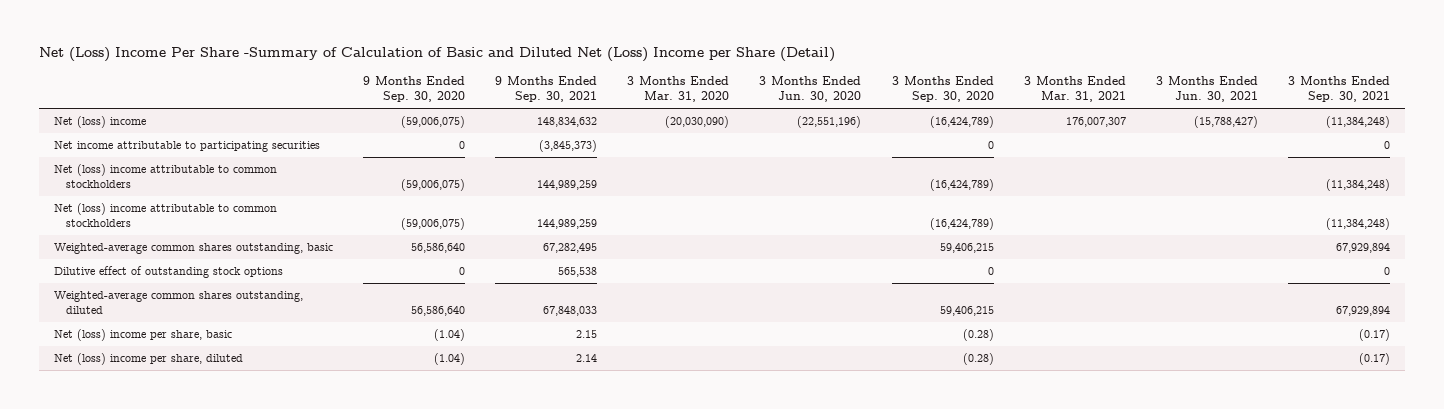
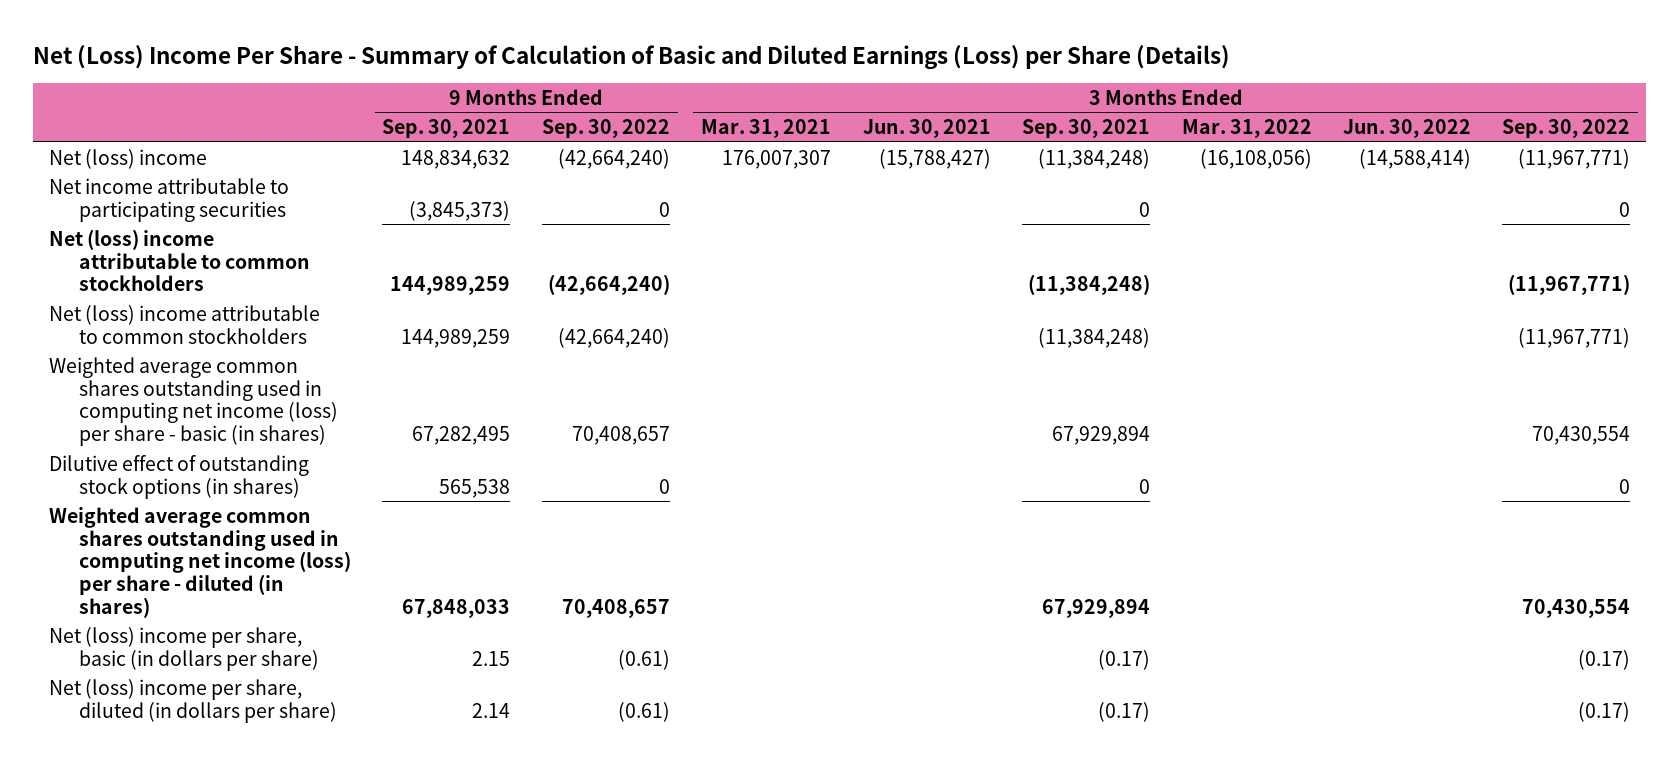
[38,47,835,63] Net (Loss) Income Per Share -Summary of Calculation of Basic and Diluted Net (Loss) Income per Share (Detail) -> [33,44,1231,70] Net (Loss) Income Per Share - Summary of Calculation of Basic and Diluted Earnings (Loss) per Share (Details)
[363,76,466,103] 9 Months Ended Sep. 30, 2020 -> none
[627,76,730,103] 3 Months Ended Mar. 31, 2020 -> none
[759,76,862,103] 3 Months Ended Jun. 30, 2020 -> none
[891,76,994,103] 3 Months Ended Sep. 30, 2020 -> none
none -> [541,119,670,139] Sep. 30, 2022
none -> [1181,119,1312,139] Mar. 31, 2022
none -> [1342,119,1471,139] Jun. 30, 2022
none -> [1502,119,1631,139] Sep. 30, 2022
[53,243,333,255] Weighted-average common shares outstanding, basic -> [49,356,338,447] Weighted average common shares outstanding used in computing net income (loss) per share - basic (in shares)
[53,266,283,279] Dilutive effect of outstanding stock options -> [49,454,310,499] Dilutive effect of outstanding stock options (in shares)
[53,291,303,315] Weighted-average common shares outstanding, diluted -> [49,506,351,618] Weighted average common shares outstanding used in computing net income (loss) per share - diluted (in shares)
[53,329,232,342] Net (loss) income per share, basic -> [49,626,319,671] Net (loss) income per share, basic (in dollars per share)
[53,353,243,366] Net (loss) income per share, diluted -> [49,678,337,723] Net (loss) income per share, diluted (in dollars per share)

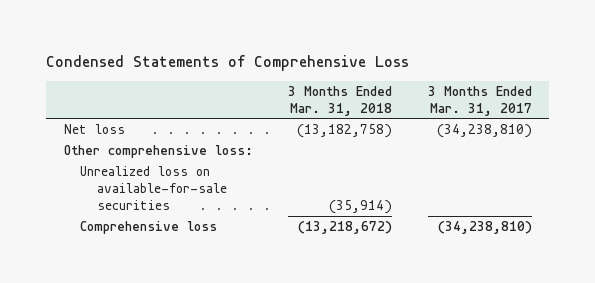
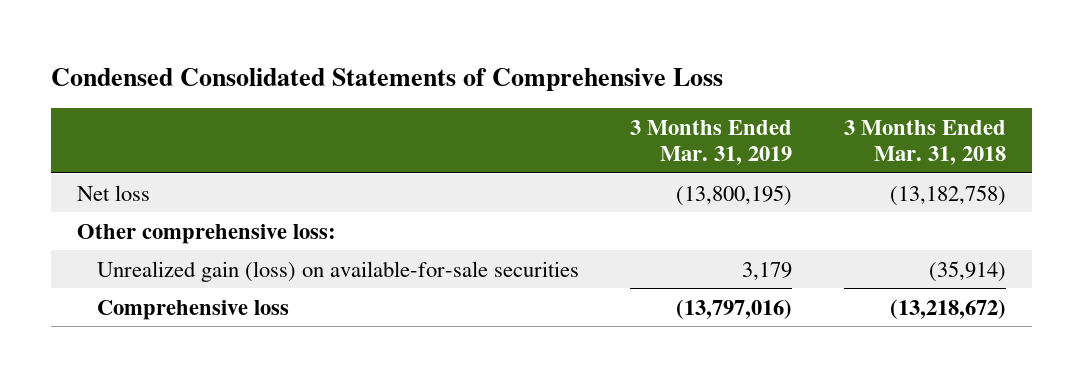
[46,55,410,72] Condensed Statements of Comprehensive Loss -> [50,67,723,91] Condensed Consolidated Statements of Comprehensive Loss
[427,85,532,116] 3 Months Ended Mar. 31, 2017 -> none
none -> [630,119,793,165] 3 Months Ended Mar. 31, 2019
[80,166,227,211] Unrealized loss on available-for-sale securities -> [96,260,579,282] Unrealized gain (loss) on available-for-sale securities

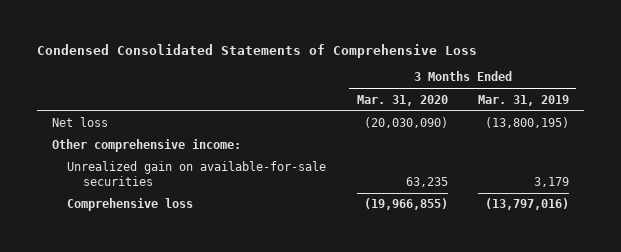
[844,119,1007,165] 3 Months Ended Mar. 31, 2018 -> none
none -> [356,94,448,106] Mar. 31, 2020
[76,223,336,244] Other comprehensive loss: -> [52,139,242,153] Other comprehensive income:
[96,260,579,282] Unrealized gain (loss) on available-for-sale securities -> [67,161,327,187] Unrealized gain on available-for-sale securities

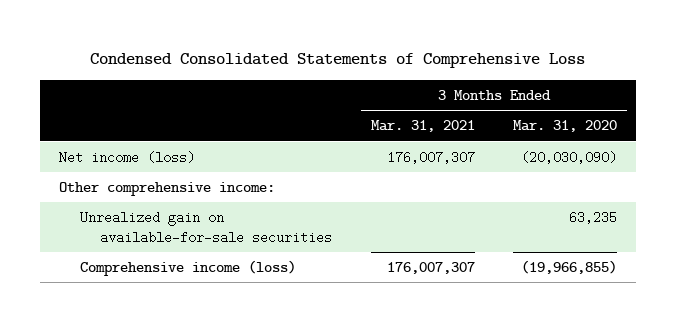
[477,94,569,106] Mar. 31, 2019 -> none
none -> [370,120,475,133] Mar. 31, 2021
[52,117,109,128] Net loss -> [59,151,196,165] Net income (loss)
[67,198,194,212] Comprehensive loss -> [79,260,296,277] Comprehensive income (loss)

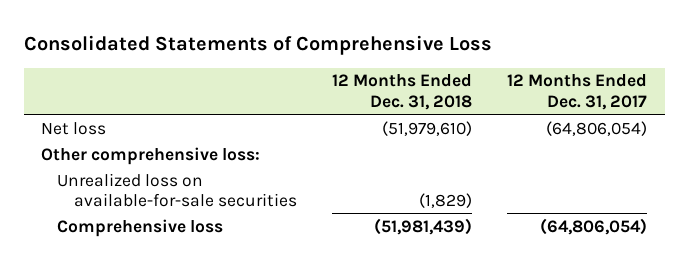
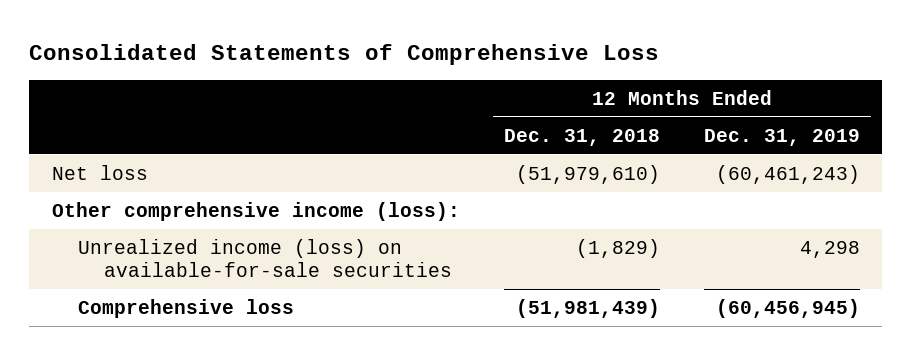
[507,74,648,110] 12 Months Ended Dec. 31, 2017 -> none
none -> [703,128,860,146] Dec. 31, 2019
[41,146,261,165] Other comprehensive loss: -> [51,202,460,222] Other comprehensive income (loss):
[57,172,297,207] Unrealized loss on available-for-sale securities -> [77,239,453,278] Unrealized income (loss) on available-for-sale securities

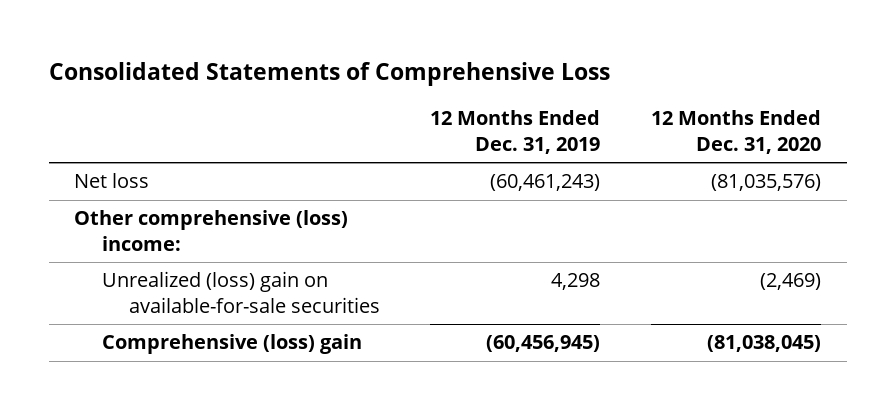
[503,128,660,146] Dec. 31, 2018 -> none
none -> [651,110,822,154] 12 Months Ended Dec. 31, 2020
[51,202,460,222] Other comprehensive income (loss): -> [74,210,349,251] Other comprehensive (loss) income:
[77,239,453,278] Unrealized income (loss) on available-for-sale securities -> [101,271,380,313] Unrealized (loss) gain on available-for-sale securities
[77,299,294,319] Comprehensive loss -> [101,334,362,355] Comprehensive (loss) gain

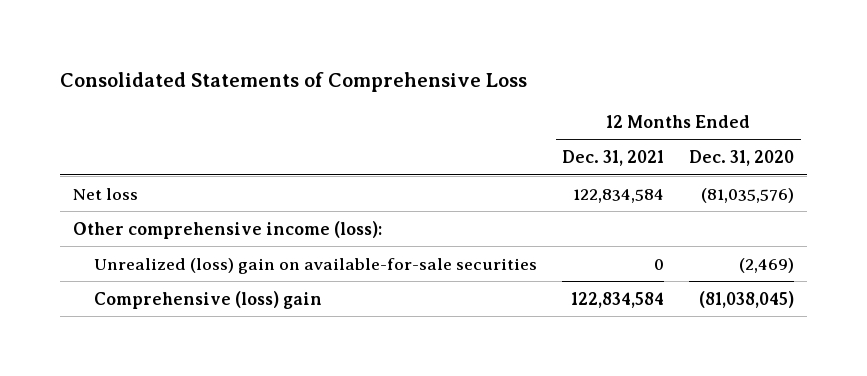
[430,110,601,154] 12 Months Ended Dec. 31, 2019 -> none
none -> [561,150,664,167] Dec. 31, 2021
[74,210,349,251] Other comprehensive (loss) income: -> [72,220,382,239] Other comprehensive income (loss):

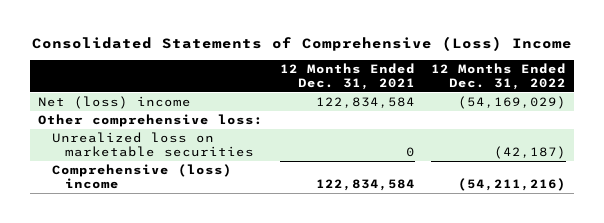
[60,72,528,93] Consolidated Statements of Comprehensive Loss -> [32,36,573,52] Consolidated Statements of Comprehensive (Loss) Income
[689,150,795,167] Dec. 31, 2020 -> none
none -> [431,62,567,91] 12 Months Ended Dec. 31, 2022
[72,187,138,200] Net loss -> [37,95,191,109] Net (loss) income
[72,220,382,239] Other comprehensive income (loss): -> [37,113,263,127] Other comprehensive loss:
[93,257,537,274] Unrealized (loss) gain on available-for-sale securities -> [51,131,255,158] Unrealized loss on marketable securities
[93,290,322,309] Comprehensive (loss) gain -> [51,163,232,190] Comprehensive (loss) income

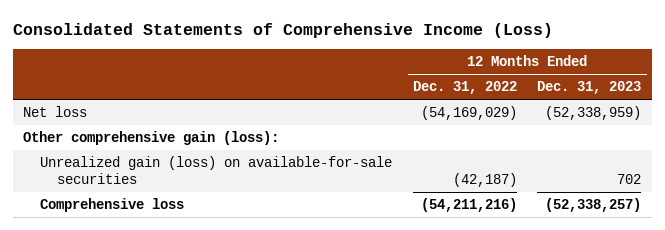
[32,36,573,52] Consolidated Statements of Comprehensive (Loss) Income -> [12,22,553,38] Consolidated Statements of Comprehensive Income (Loss)
[279,62,415,91] 12 Months Ended Dec. 31, 2021 -> none
none -> [537,81,642,95] Dec. 31, 2023
[37,95,191,109] Net (loss) income -> [23,106,88,118] Net loss
[37,113,263,127] Other comprehensive loss: -> [23,131,280,146] Other comprehensive gain (loss):
[51,131,255,158] Unrealized loss on marketable securities -> [40,156,393,185] Unrealized gain (loss) on available-for-sale securities
[51,163,232,190] Comprehensive (loss) income -> [40,198,185,213] Comprehensive loss

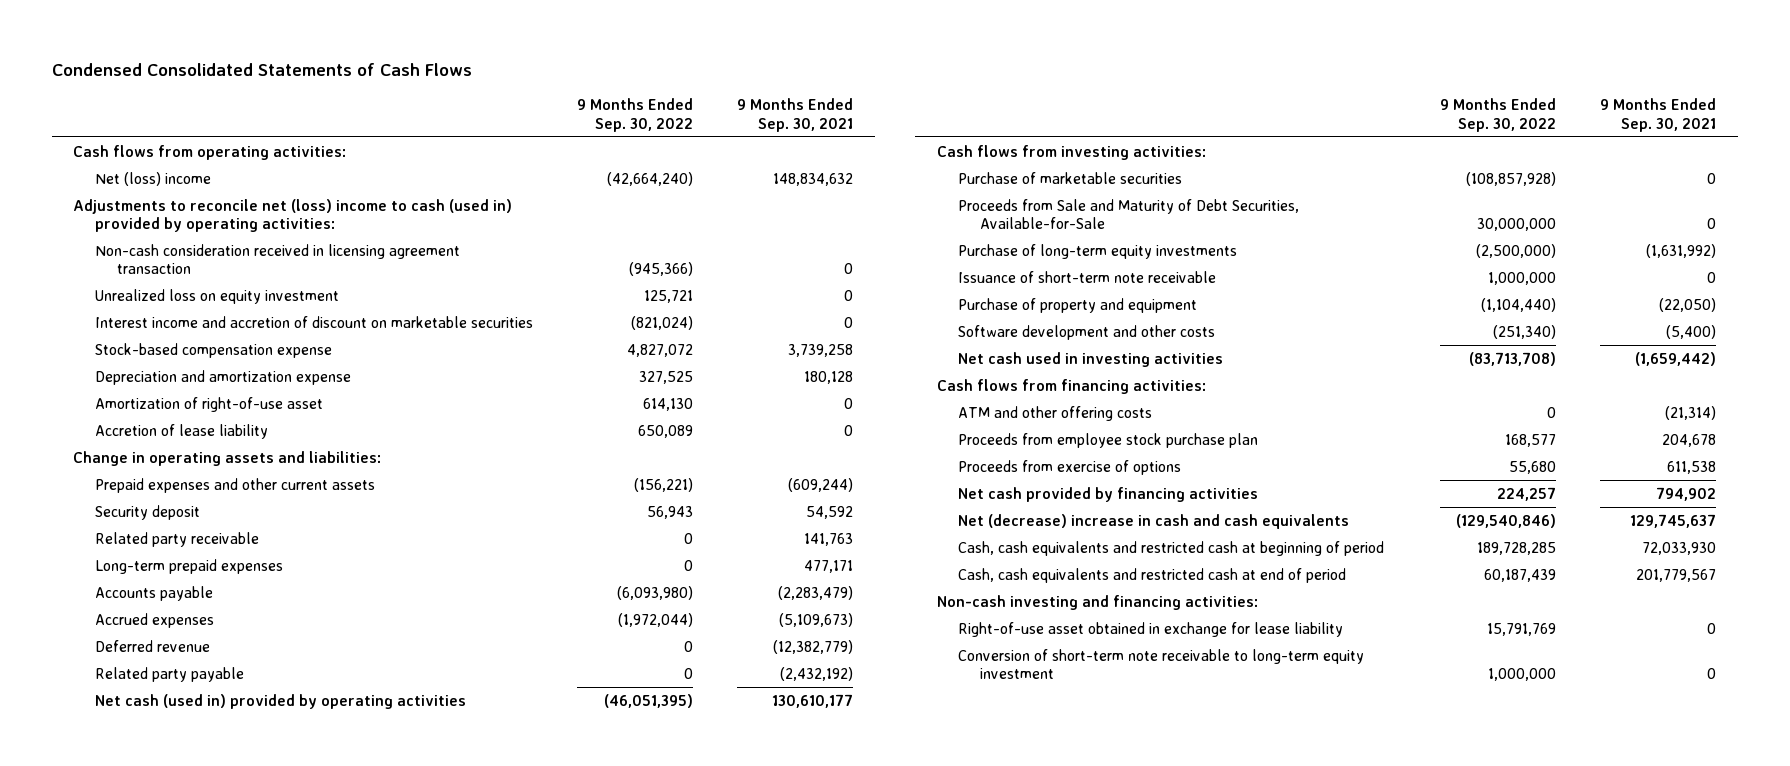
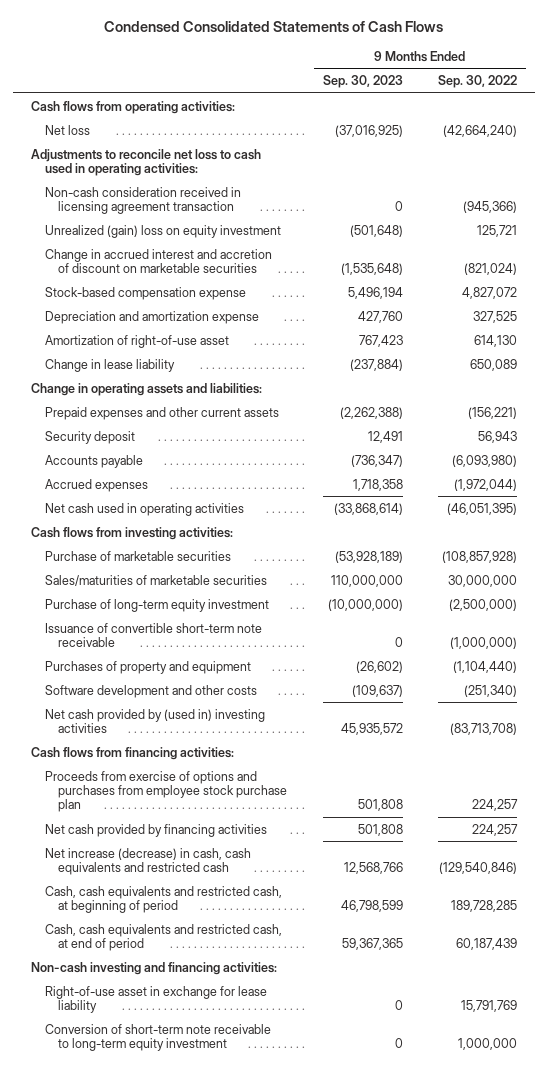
[737,98,854,132] 9 Months Ended Sep. 30, 2021 -> none
none -> [322,75,403,89] Sep. 30, 2023
[95,171,212,186] Net (loss) income -> [44,124,90,135] Net loss
[73,198,513,233] Adjustments to reconcile net (loss) income to cash (used in) provided by operating activities: -> [31,148,262,176] Adjustments to reconcile net loss to cash used in operating activities:
[95,288,340,304] Unrealized loss on equity investment -> [44,224,281,238] Unrealized (gain) loss on equity investment
[95,315,534,328] Interest income and accretion of discount on marketable securities -> [44,248,272,273] Change in accrued interest and accretion of discount on marketable securities
[95,423,269,439] Accretion of lease liability -> [44,358,175,372] Change in lease liability
[95,531,260,547] Related party receivable -> none
[95,558,284,574] Long-term prepaid expenses -> none
[95,639,211,652] Deferred revenue -> none
[95,666,245,682] Related party payable -> none
[95,693,467,709] Net cash (used in) provided by operating activities -> [44,502,244,516] Net cash used in operating activities
[958,198,1300,230] Proceeds from Sale and Maturity of Debt Securities, Available-for-Sale -> [44,574,267,586] Sales/maturities of marketable securities
[958,243,1238,259] Purchase of long-term equity investments -> [44,598,269,612] Purchase of long-term equity investment
[958,270,1217,283] Issuance of short-term note receivable -> [44,622,262,647] Issuance of convertible short-term note receivable
[1488,271,1557,285] 1,000,000 -> [450,636,518,649] (1,000,000)
[958,297,1198,313] Purchase of property and equipment -> [44,660,251,674] Purchases of property and equipment
[958,351,1224,367] Net cash used in investing activities -> [44,708,265,733] Net cash provided by (used in) investing activities
[958,405,1153,421] ATM and other offering costs -> none
[958,432,1259,448] Proceeds from employee stock purchase plan -> none
[958,459,1182,475] Proceeds from exercise of options -> [44,770,288,813] Proceeds from exercise of options and purchases from employee stock purchase plan
[1509,460,1557,474] 55,680 -> [472,799,519,812] 224,257
[958,513,1350,529] Net (decrease) increase in cash and cash equivalents -> [44,847,251,875] Net increase (decrease) in cash, cash equivalents and restricted cash
[958,540,1385,556] Cash, cash equivalents and restricted cash at beginning of period -> [44,885,282,913] Cash, cash equivalents and restricted cash, at beginning of period
[958,567,1347,583] Cash, cash equivalents and restricted cash at end of period -> [44,923,282,951] Cash, cash equivalents and restricted cash, at end of period
[958,621,1344,637] Right-of-use asset obtained in exchange for lease liability -> [44,985,267,1013] Right-of-use asset in exchange for lease liability

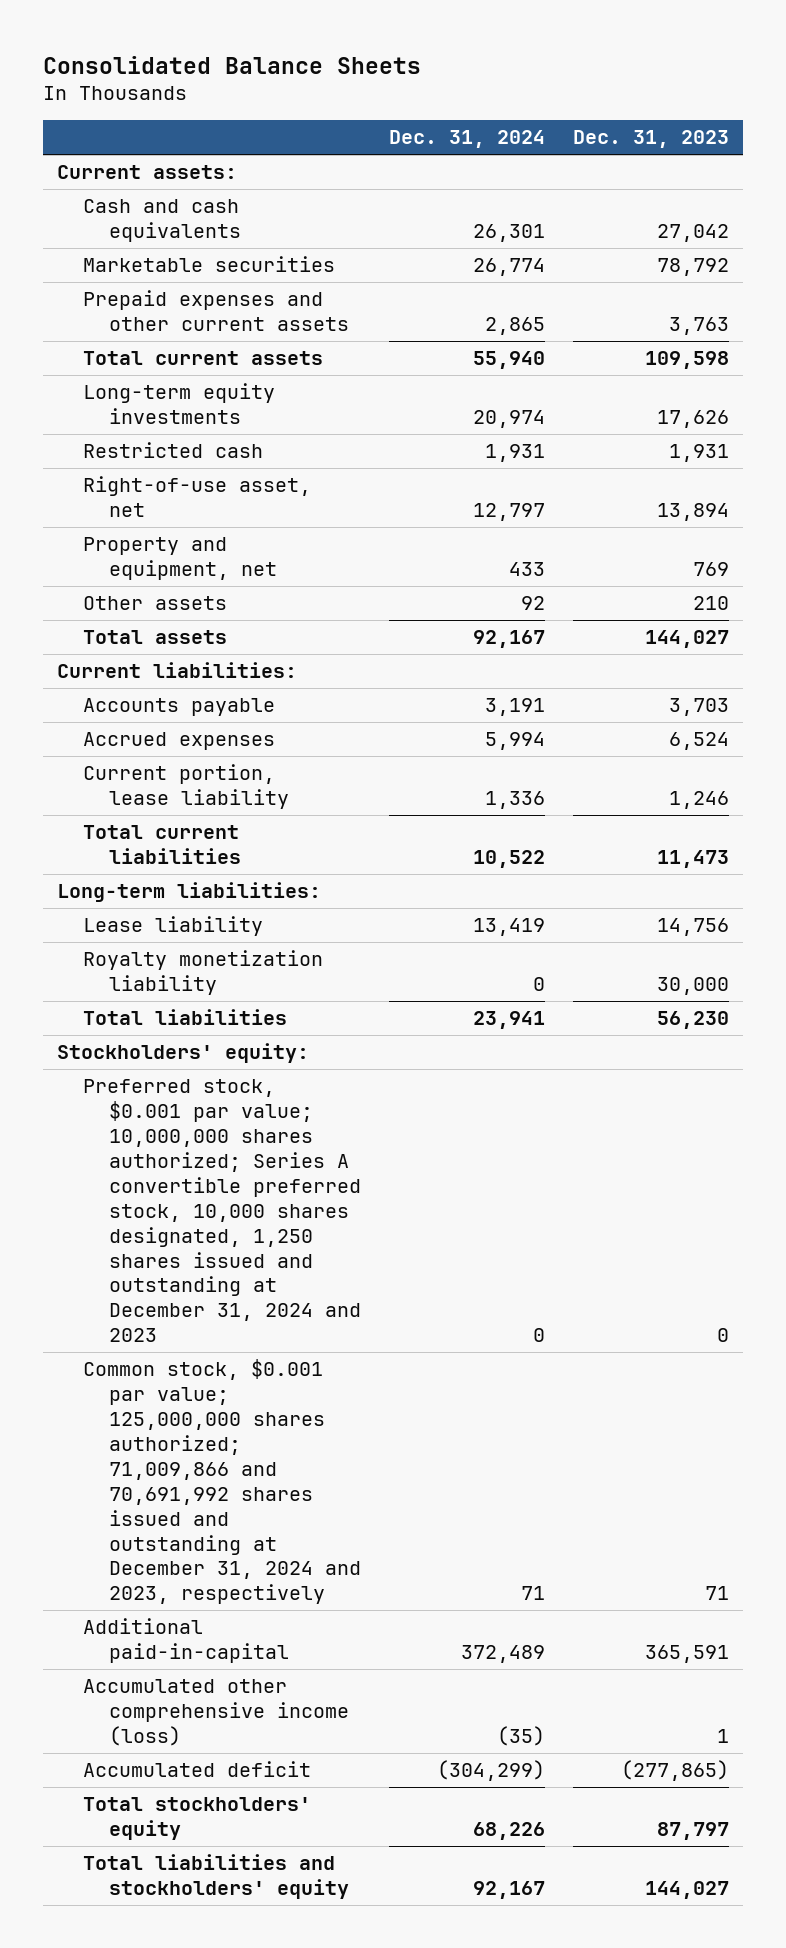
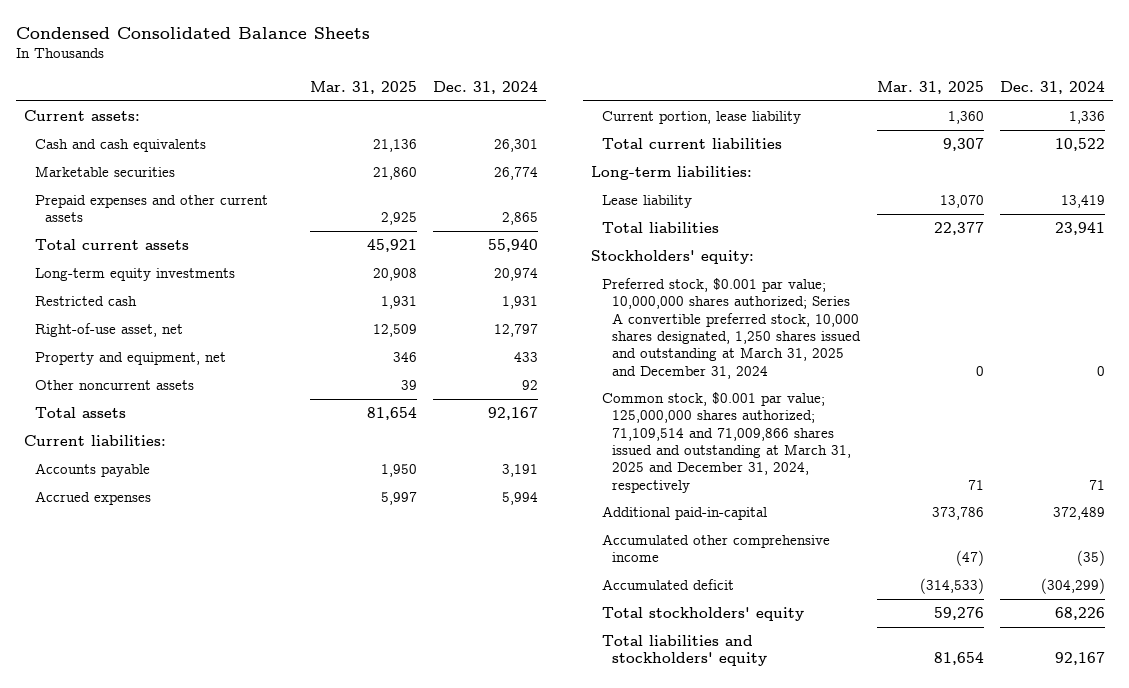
[42,55,421,74] Consolidated Balance Sheets -> [15,26,370,39] Condensed Consolidated Balance Sheets
[573,130,730,149] Dec. 31, 2023 -> none
none -> [309,81,417,95] Mar. 31, 2025
[82,596,227,611] Other assets -> [34,379,194,390] Other noncurrent assets
[82,950,323,996] Royalty monetization liability -> none
[82,1079,361,1343] Preferred stock, $0.001 par value; 10,000,000 shares authorized; Series A convertible preferred stock, 10,000 shares designated, 1,250 shares issued and outstanding at December 31, 2024 and 2023 -> [601,277,862,379] Preferred stock, $0.001 par value; 10,000,000 shares authorized; Series A convertible preferred stock, 10,000 shares designated, 1,250 shares issued and outstanding at March 31, 2025 and December 31, 2024
[82,1359,361,1605] Common stock, $0.001 par value; 125,000,000 shares authorized; 71,009,866 and 70,691,992 shares issued and outstanding at December 31, 2024 and 2023, respectively -> [601,391,852,493] Common stock, $0.001 par value; 125,000,000 shares authorized; 71,109,514 and 71,009,866 shares issued and outstanding at March 31, 2025 and December 31, 2024, respectively
[82,1679,349,1746] Accumulated other comprehensive income (loss) -> [601,533,830,563] Accumulated other comprehensive income

